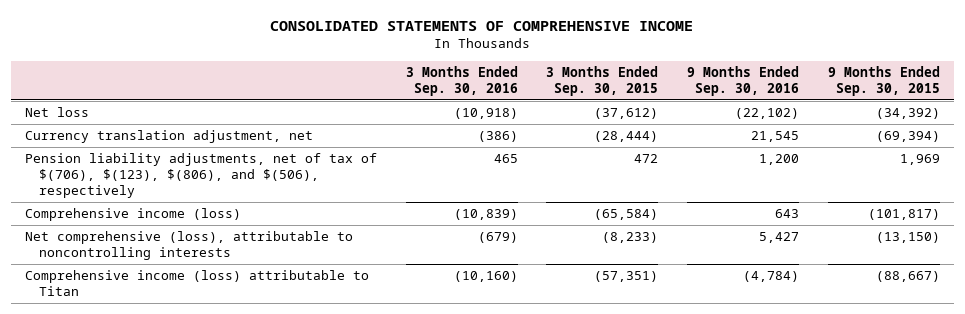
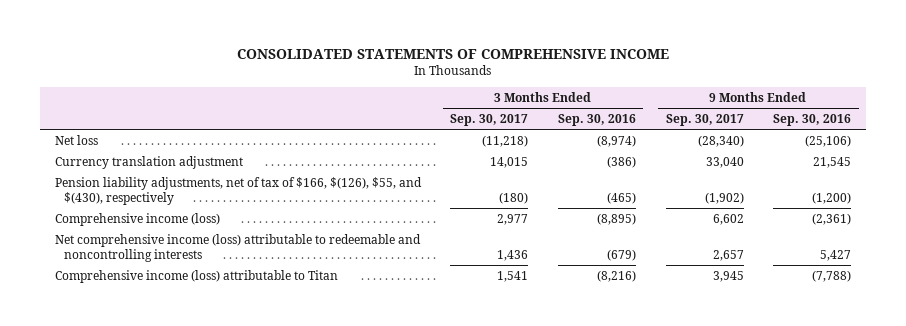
[546,66,659,96] 3 Months Ended Sep. 30, 2015 -> none
[828,66,941,96] 9 Months Ended Sep. 30, 2015 -> none
none -> [450,113,529,126] Sep. 30, 2017
none -> [665,113,744,126] Sep. 30, 2017
[453,108,518,120] (10,918) -> [597,134,637,147] (8,974)
[735,108,800,120] (22,102) -> [805,134,852,147] (25,106)
[24,130,313,144] Currency translation adjustment, net -> [54,155,243,169] Currency translation adjustment
[24,153,377,198] Pension liability adjustments, net of tax of $(706), $(123), $(806), and $(506), respectively -> [54,176,422,205] Pension liability adjustments, net of tax of $166, $(126), $55, and $(430), respectively
[493,154,518,164] 465 -> [607,191,637,204] (465)
[759,154,800,166] 1,200 -> [812,191,852,204] (1,200)
[453,209,518,221] (10,839) -> [597,212,637,225] (8,895)
[775,209,800,219] 643 -> [812,212,852,225] (2,361)
[24,231,353,260] Net comprehensive (loss), attributable to noncontrolling interests -> [54,233,421,262] Net comprehensive income (loss) attributable to redeemable and noncontrolling interests
[453,271,518,283] (10,160) -> [597,269,637,282] (8,216)
[743,271,800,283] (4,784) -> [812,269,852,282] (7,788)

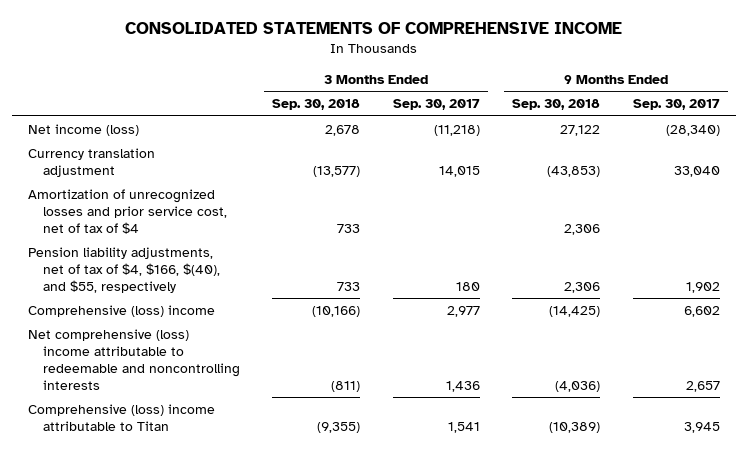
[558,113,637,126] Sep. 30, 2016 -> none
[773,113,852,126] Sep. 30, 2016 -> none
none -> [272,99,361,111] Sep. 30, 2018
none -> [512,99,601,111] Sep. 30, 2018
[54,134,98,145] Net loss -> [27,123,139,136] Net income (loss)
none -> [27,188,227,235] Amortization of unrecognized losses and prior service cost, net of tax of $4
[54,176,422,205] Pension liability adjustments, net of tax of $166, $(126), $55, and $(430), respectively -> [27,246,220,294] Pension liability adjustments, net of tax of $4, $166, $(40), and $55, respectively
[499,191,529,204] (180) -> [455,282,480,292] 180
[704,191,744,204] (1,902) -> [685,282,720,294] 1,902
[54,212,220,226] Comprehensive income (loss) -> [27,304,215,317] Comprehensive (loss) income
[54,233,421,262] Net comprehensive income (loss) attributable to redeemable and noncontrolling interests -> [27,328,240,391] Net comprehensive (loss) income attributable to redeemable and noncontrolling interests
[54,269,338,283] Comprehensive income (loss) attributable to Titan -> [27,403,215,432] Comprehensive (loss) income attributable to Titan

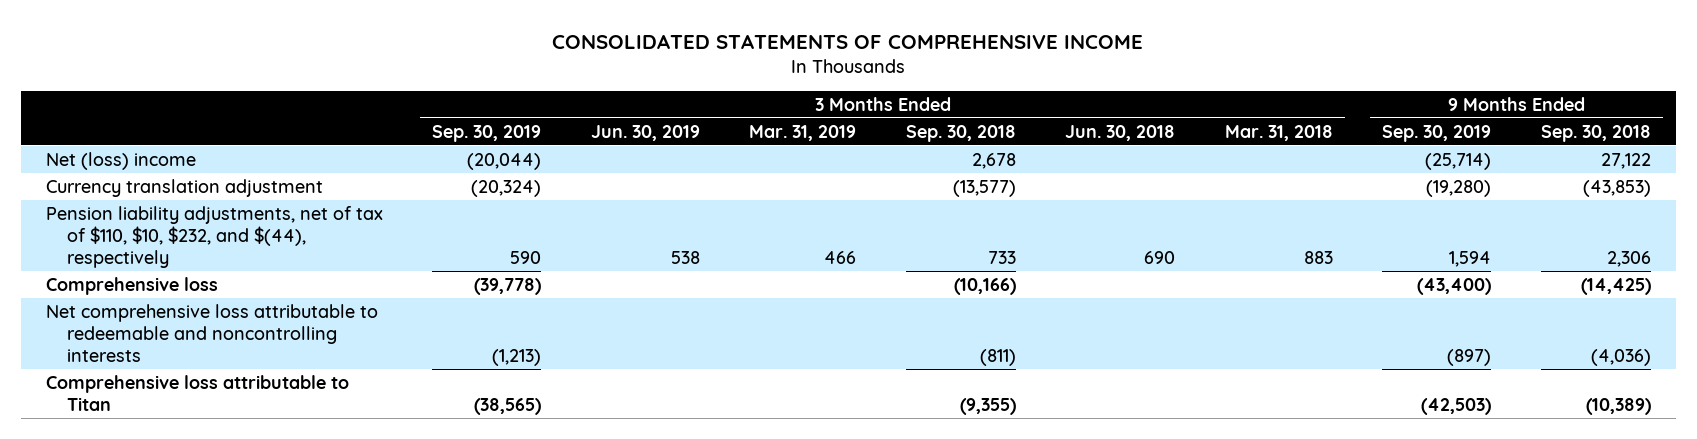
[392,99,480,111] Sep. 30, 2017 -> none
[632,99,720,111] Sep. 30, 2017 -> none
none -> [432,124,542,142] Sep. 30, 2019
none -> [590,124,700,141] Jun. 30, 2019
none -> [749,124,857,141] Mar. 31, 2019
none -> [1065,124,1176,141] Jun. 30, 2018
none -> [1224,124,1333,141] Mar. 31, 2018
none -> [1382,124,1492,142] Sep. 30, 2019
[27,123,139,136] Net income (loss) -> [45,151,196,170] Net (loss) income
[27,188,227,235] Amortization of unrecognized losses and prior service cost, net of tax of $4 -> none
[27,246,220,294] Pension liability adjustments, net of tax of $4, $166, $(40), and $55, respectively -> [45,205,383,268] Pension liability adjustments, net of tax of $110, $10, $232, and $(44), respectively
[27,304,215,317] Comprehensive (loss) income -> [45,276,218,295] Comprehensive loss
[27,328,240,391] Net comprehensive (loss) income attributable to redeemable and noncontrolling interests -> [45,303,378,362] Net comprehensive loss attributable to redeemable and noncontrolling interests
[27,403,215,432] Comprehensive (loss) income attributable to Titan -> [45,374,349,411] Comprehensive loss attributable to Titan

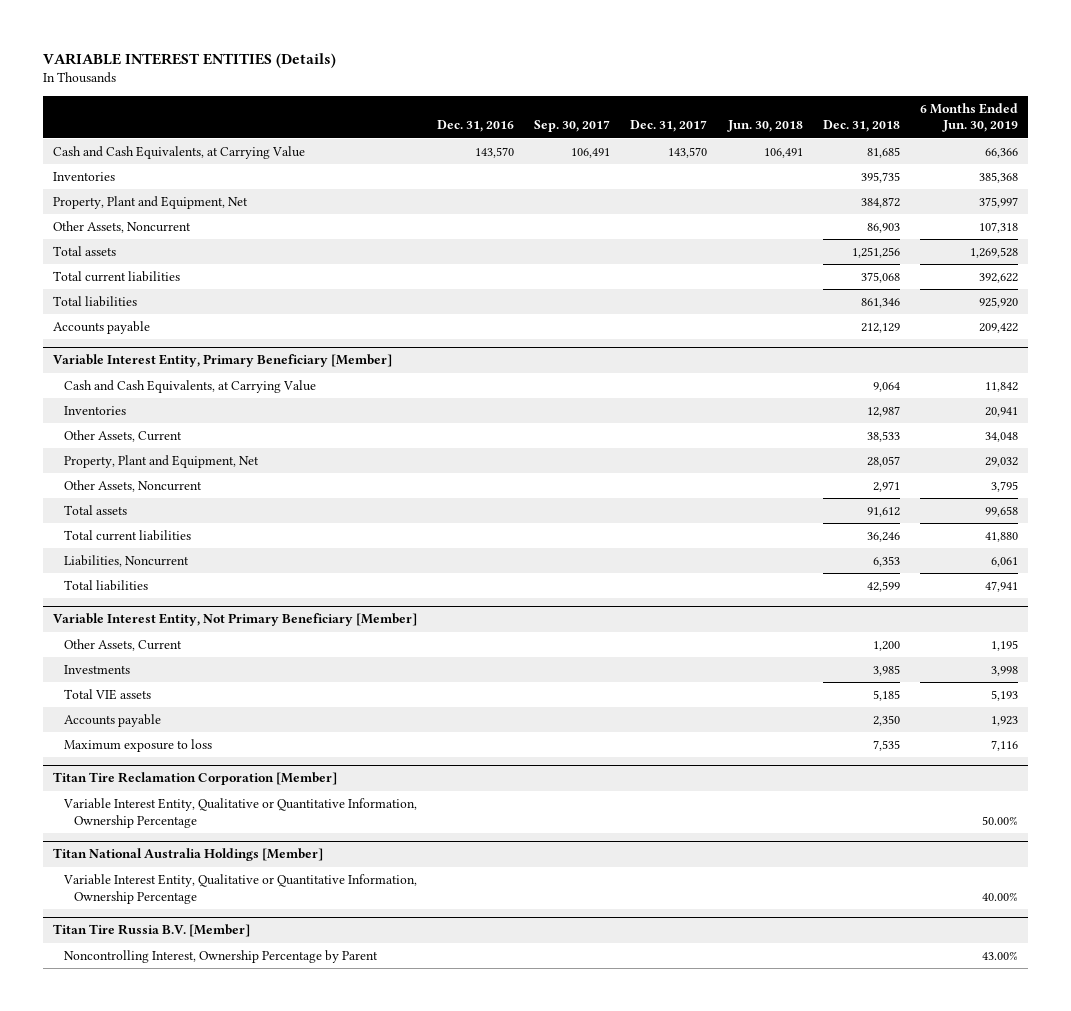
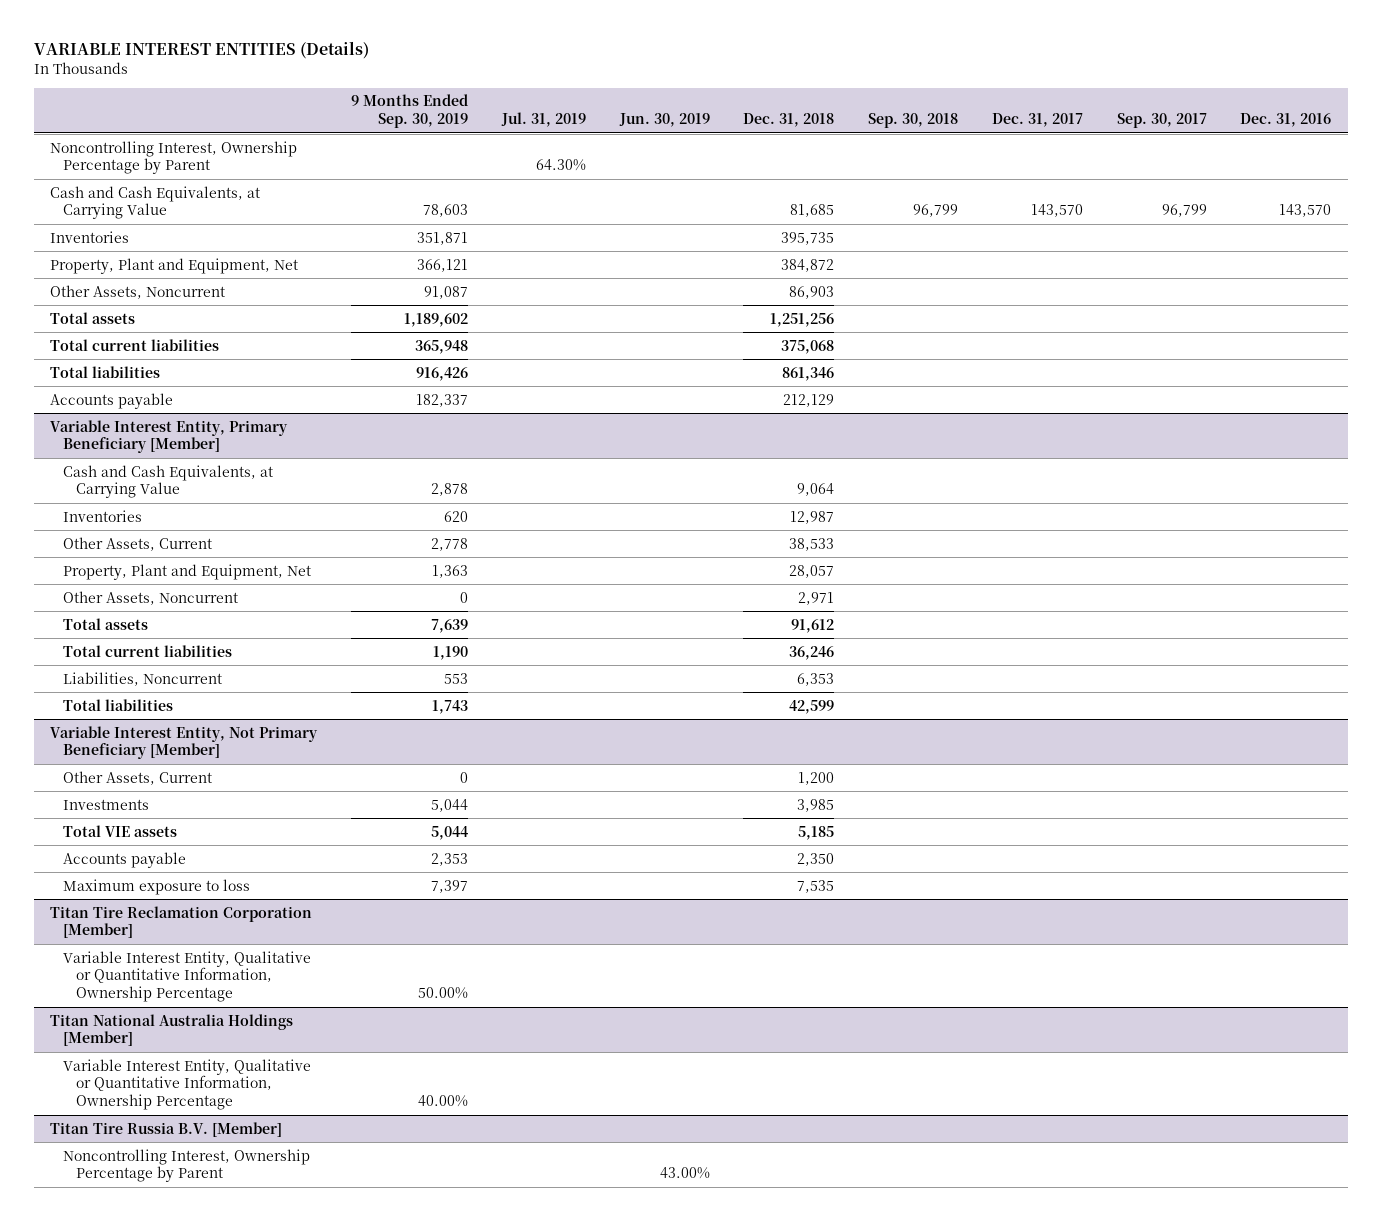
[726,120,803,133] Jun. 30, 2018 -> none
[920,102,1019,133] 6 Months Ended Jun. 30, 2019 -> none
none -> [351,94,469,128] 9 Months Ended Sep. 30, 2019
none -> [500,111,586,127] Jul. 31, 2019
none -> [618,112,710,127] Jun. 30, 2019
none -> [868,112,959,128] Sep. 30, 2018
none -> [50,140,298,175] Noncontrolling Interest, Ownership Percentage by Parent
[571,148,611,159] 106,491 -> [1161,204,1207,218] 96,799

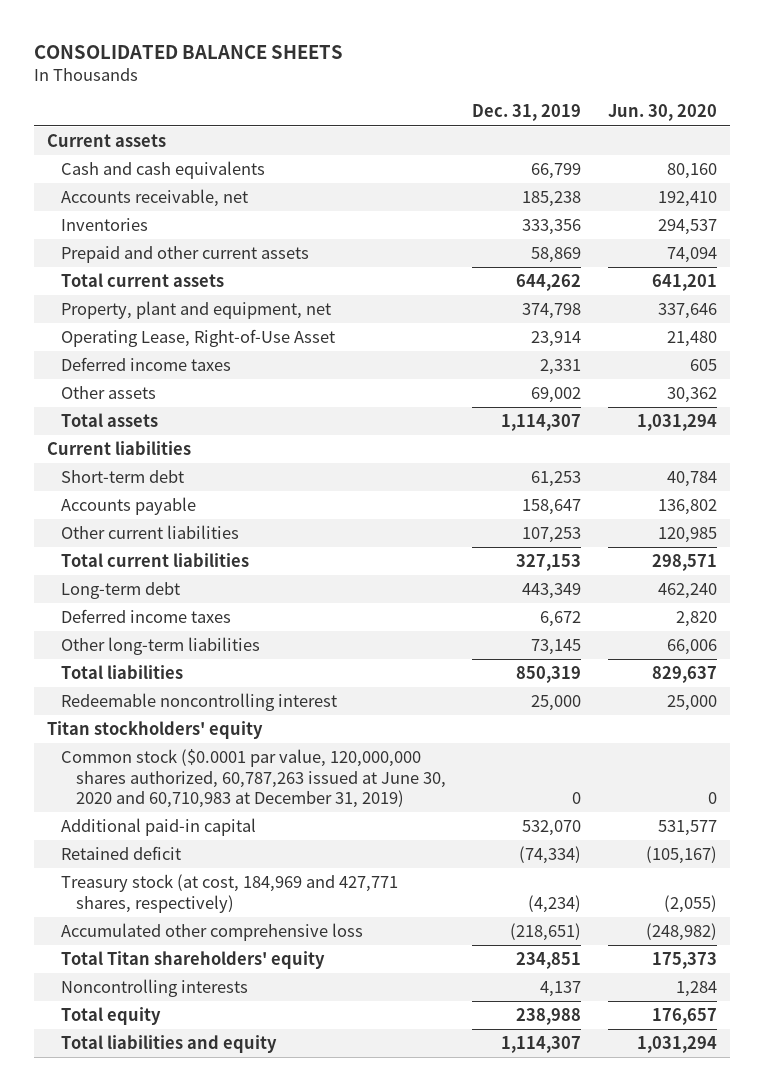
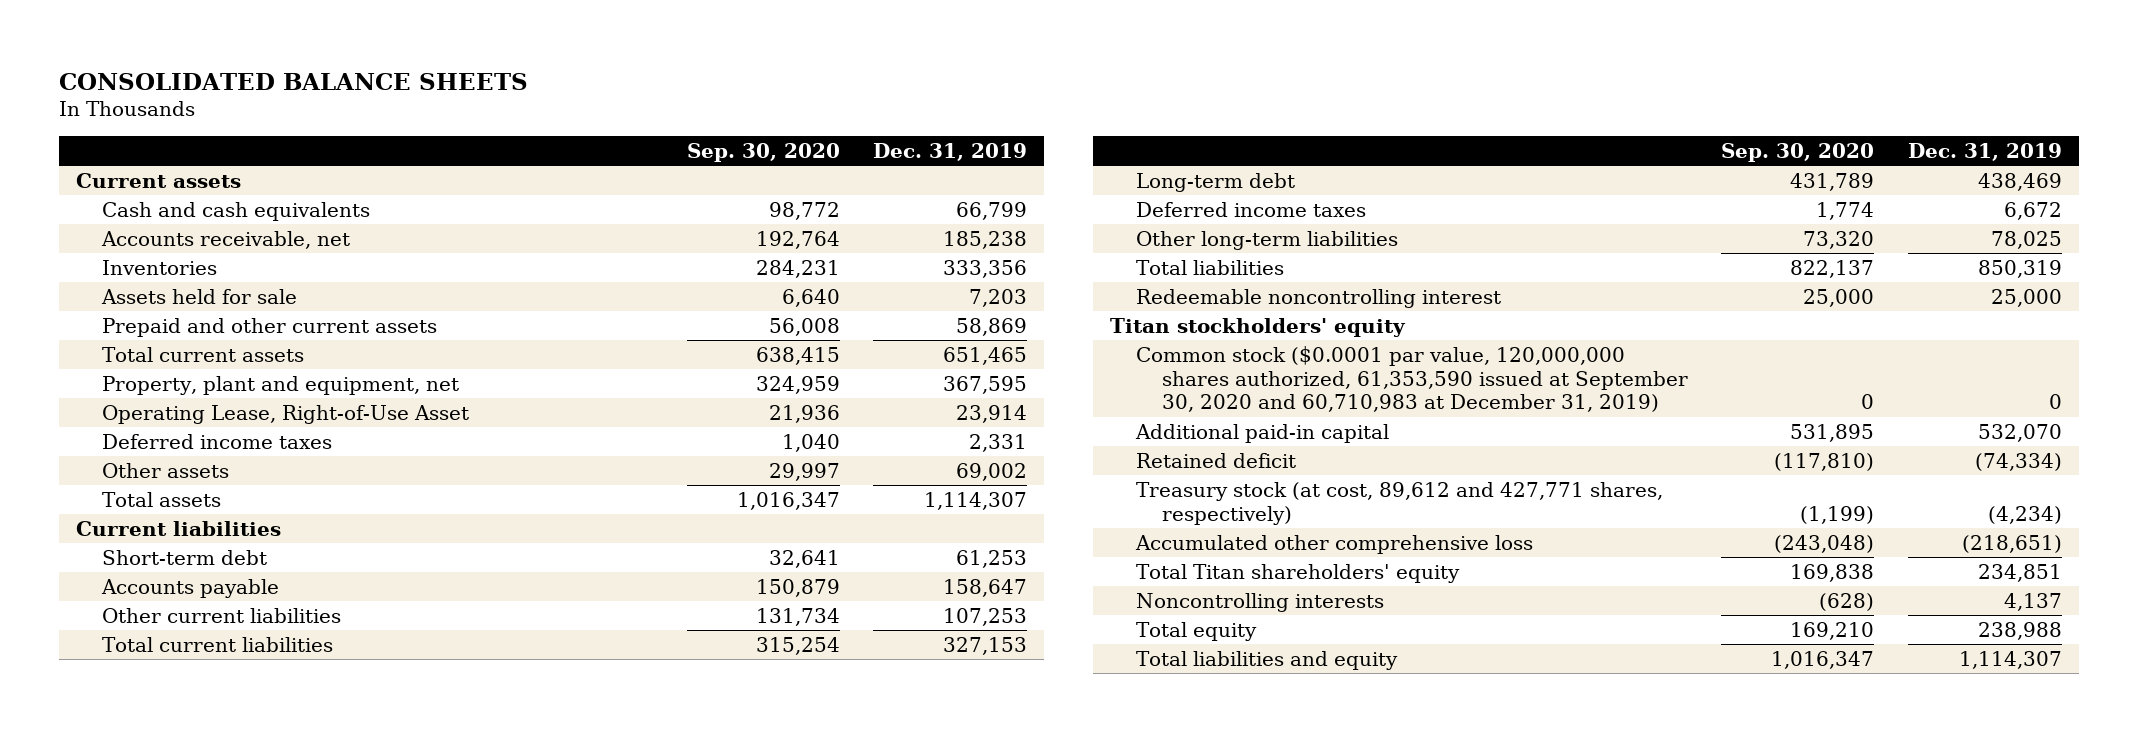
[607,104,717,122] Jun. 30, 2020 -> none
none -> [686,142,840,162] Sep. 30, 2020
none -> [100,288,297,304] Assets held for sale
[516,274,582,292] 644,262 -> [943,346,1028,365] 651,465
[522,303,582,320] 374,798 -> [943,375,1028,394] 367,595
[522,583,582,600] 443,349 -> [1977,172,2062,191] 438,469
[531,639,582,656] 73,145 -> [1990,230,2062,249] 78,025
[61,749,446,809] Common stock ($0.0001 par value, 120,000,000 shares authorized, 60,787,263 issued at June 30, 2020 and 60,710,983 at December 31, 2019) -> [1135,345,1688,413] Common stock ($0.0001 par value, 120,000,000 shares authorized, 61,353,590 issued at September 30, 2020 and 60,710,983 at December 31, 2019)
[61,874,399,913] Treasury stock (at cost, 184,969 and 427,771 shares, respectively) -> [1135,481,1663,525] Treasury stock (at cost, 89,612 and 427,771 shares, respectively)

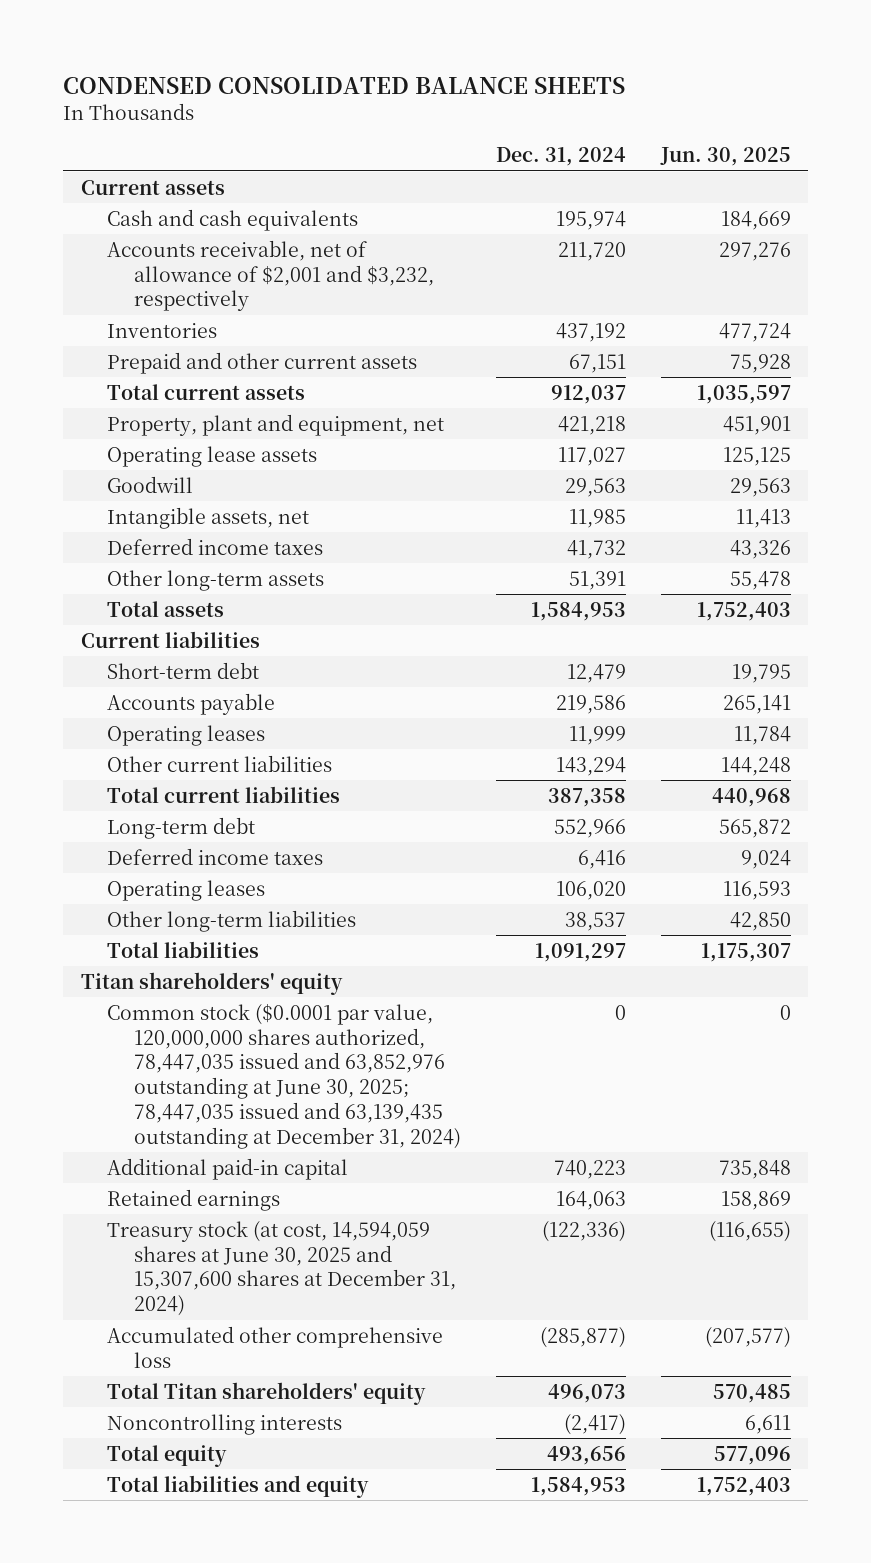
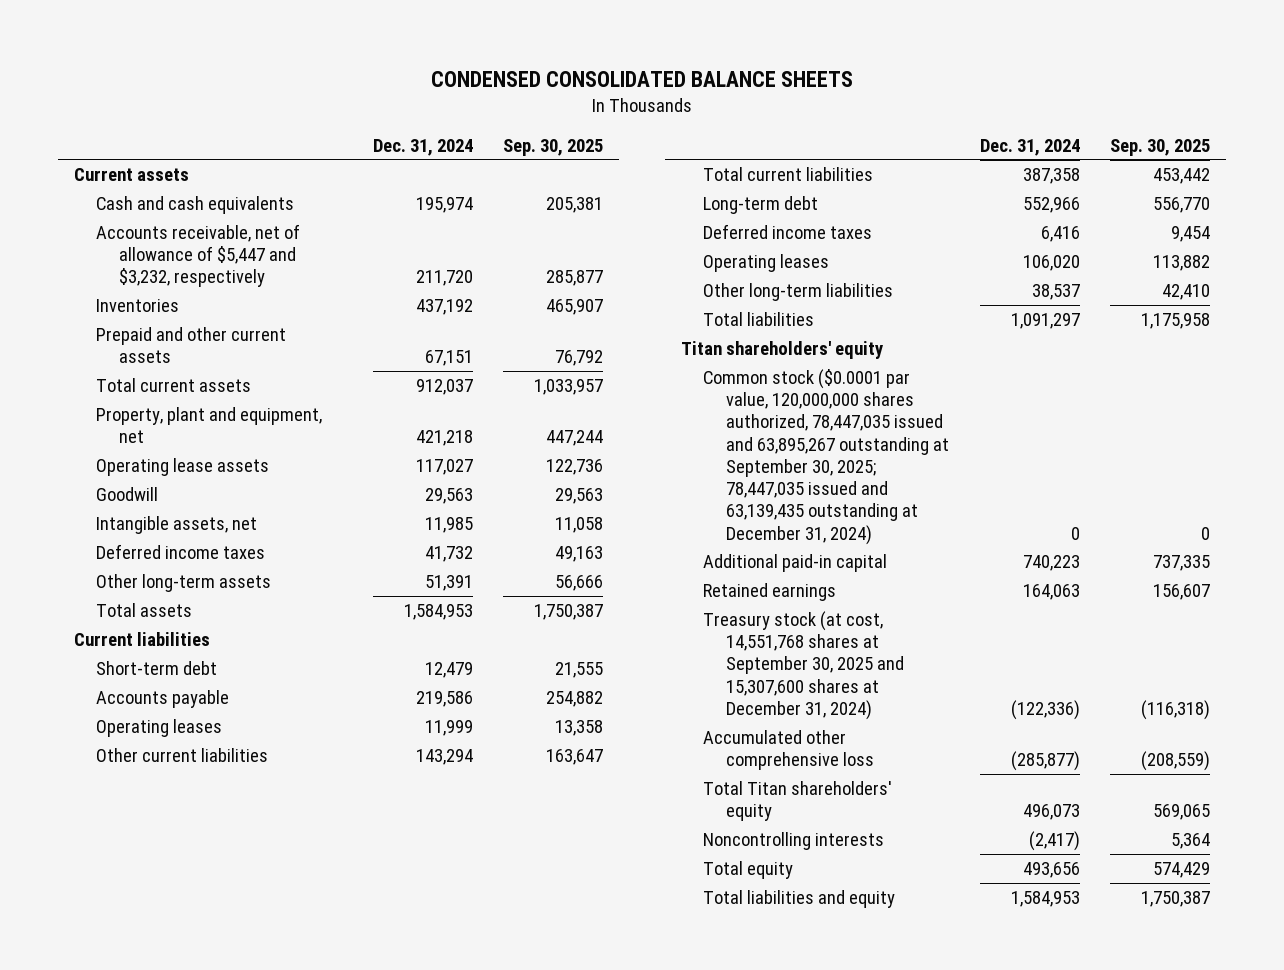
[659,147,791,167] Jun. 30, 2025 -> none
none -> [503,138,604,156] Sep. 30, 2025
[107,239,434,312] Accounts receivable, net of allowance of $2,001 and $3,232, respectively -> [96,223,301,288] Accounts receivable, net of allowance of $5,447 and $3,232, respectively
[107,1003,461,1149] Common stock ($0.0001 par value, 120,000,000 shares authorized, 78,447,035 issued and 63,852,976 outstanding at June 30, 2025; 78,447,035 issued and 63,139,435 outstanding at December 31, 2024) -> [703,368,950,545] Common stock ($0.0001 par value, 120,000,000 shares authorized, 78,447,035 issued and 63,895,267 outstanding at September 30, 2025; 78,447,035 issued and 63,139,435 outstanding at December 31, 2024)
[107,1220,456,1317] Treasury stock (at cost, 14,594,059 shares at June 30, 2025 and 15,307,600 shares at December 31, 2024) -> [703,610,905,720] Treasury stock (at cost, 14,551,768 shares at September 30, 2025 and 15,307,600 shares at December 31, 2024)

